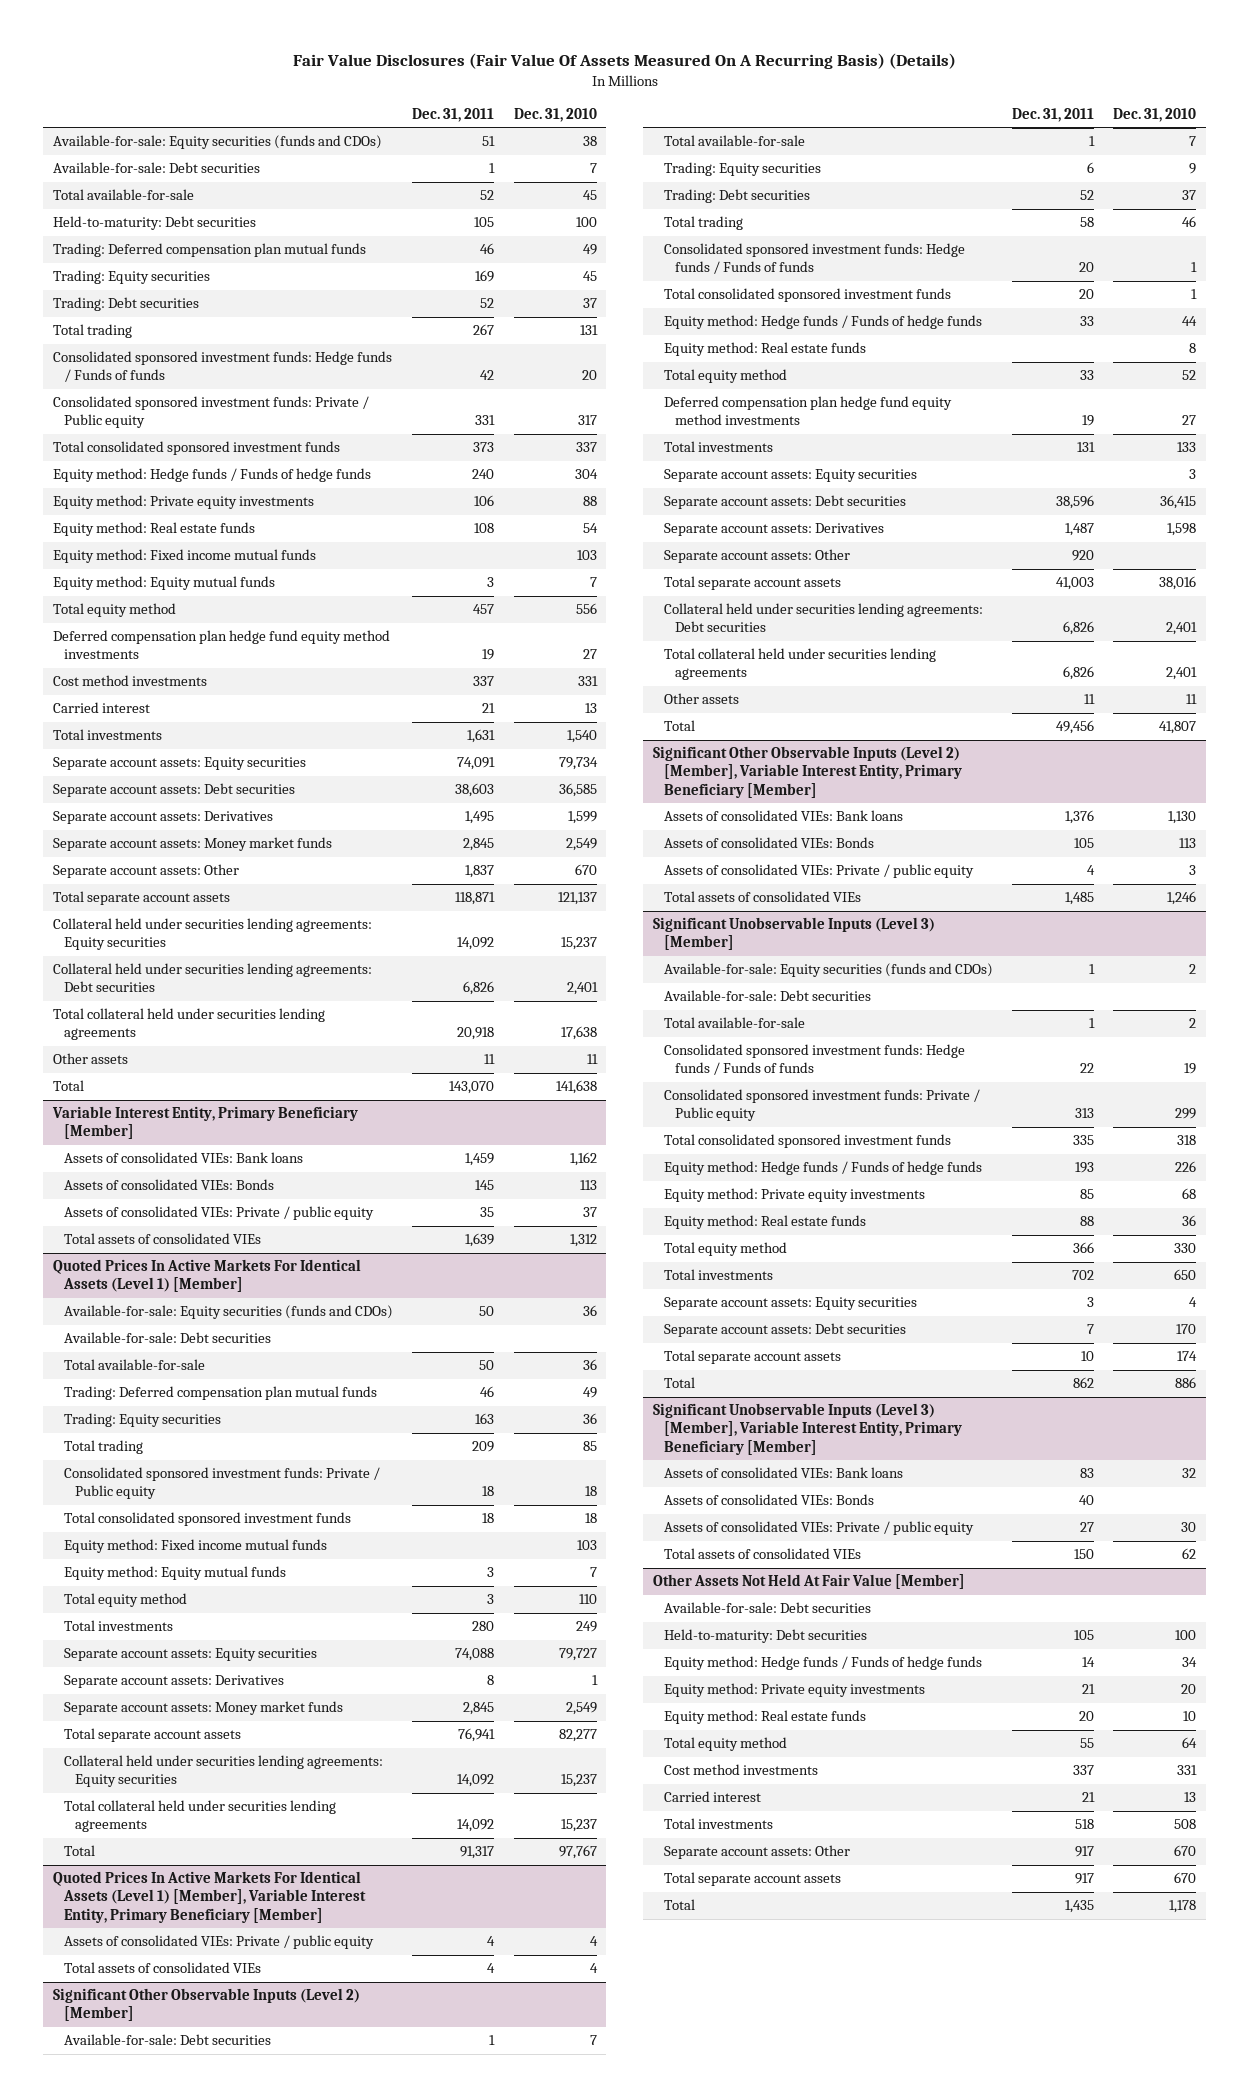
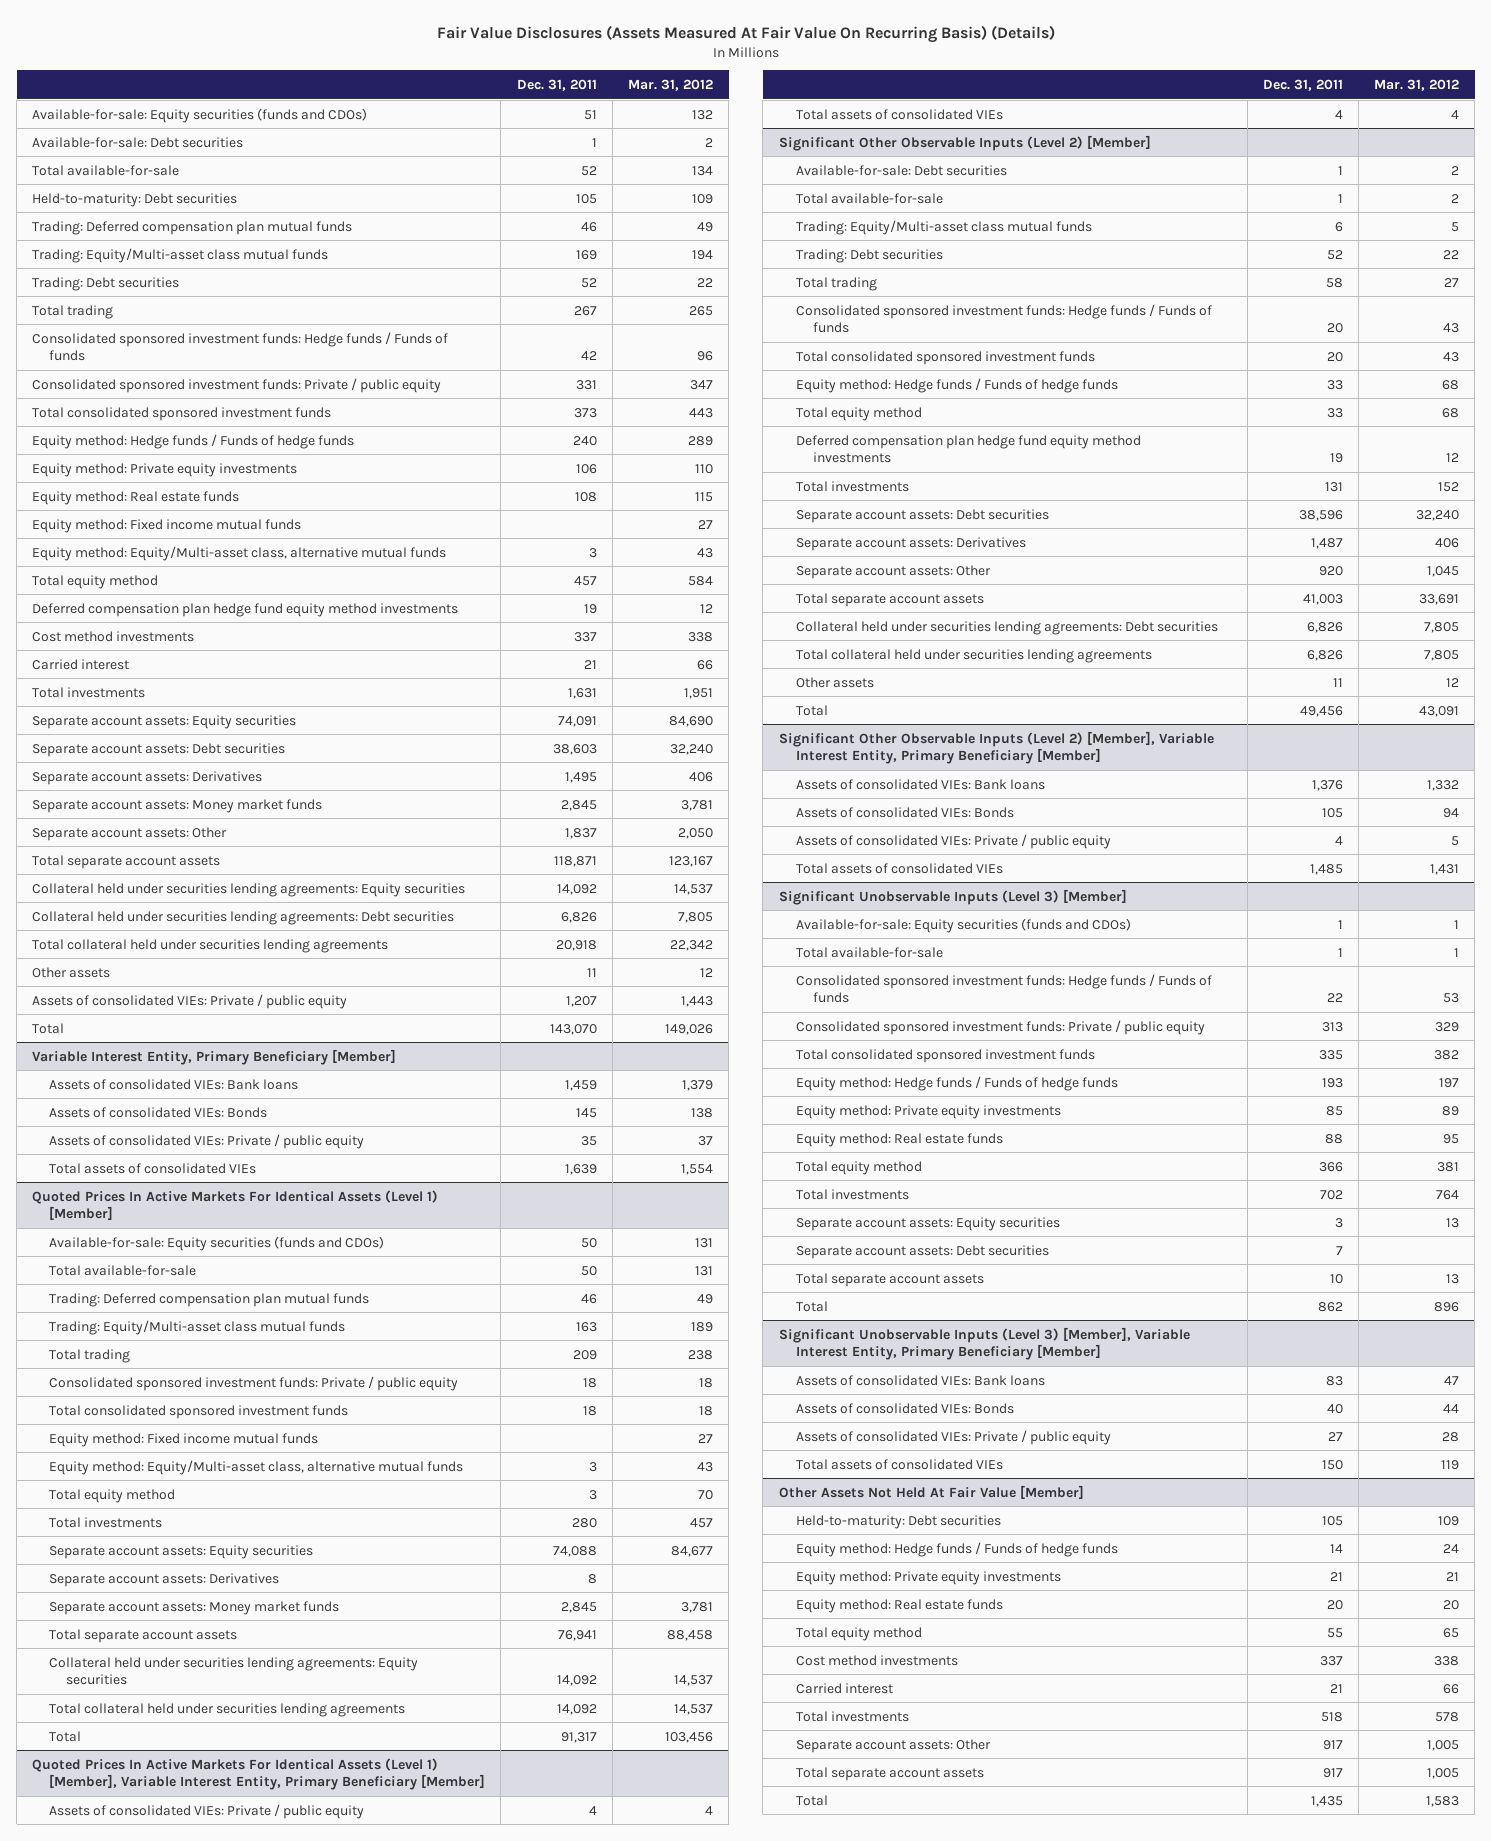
[292,53,956,70] Fair Value Disclosures (Fair Value Of Assets Measured On A Recurring Basis) (Details) -> [436,24,1055,43] Fair Value Disclosures (Assets Measured At Fair Value On Recurring Basis) (Details)
[513,108,597,123] Dec. 31, 2010 -> none
none -> [627,78,713,91] Mar. 31, 2012
[53,270,211,285] Trading: Equity securities -> [32,247,329,263] Trading: Equity/Multi-asset class mutual funds
[53,396,370,429] Consolidated sponsored investment funds: Private / Public equity -> [32,377,442,393] Consolidated sponsored investment funds: Private / public equity
[53,576,276,591] Equity method: Equity mutual funds -> [32,545,447,561] Equity method: Equity/Multi-asset class, alternative mutual funds
none -> [32,993,348,1009] Assets of consolidated VIEs: Private / public equity
[64,1332,272,1344] Available-for-sale: Debt securities -> none
[64,1413,222,1428] Trading: Equity securities -> [49,1319,346,1335] Trading: Equity/Multi-asset class mutual funds
[64,1467,381,1500] Consolidated sponsored investment funds: Private / Public equity -> [49,1375,459,1391] Consolidated sponsored investment funds: Private / public equity
[64,1566,287,1581] Equity method: Equity mutual funds -> [49,1459,464,1475] Equity method: Equity/Multi-asset class, alternative mutual funds
[663,162,821,177] Trading: Equity securities -> [795,219,1092,235] Trading: Equity/Multi-asset class mutual funds
[663,342,866,357] Equity method: Real estate funds -> none
[663,469,917,483] Separate account assets: Equity securities -> none
[663,990,871,1002] Available-for-sale: Debt securities -> none
[663,1089,980,1122] Consolidated sponsored investment funds: Private / Public equity -> [795,1019,1205,1035] Consolidated sponsored investment funds: Private / public equity
[663,1602,871,1614] Available-for-sale: Debt securities -> none

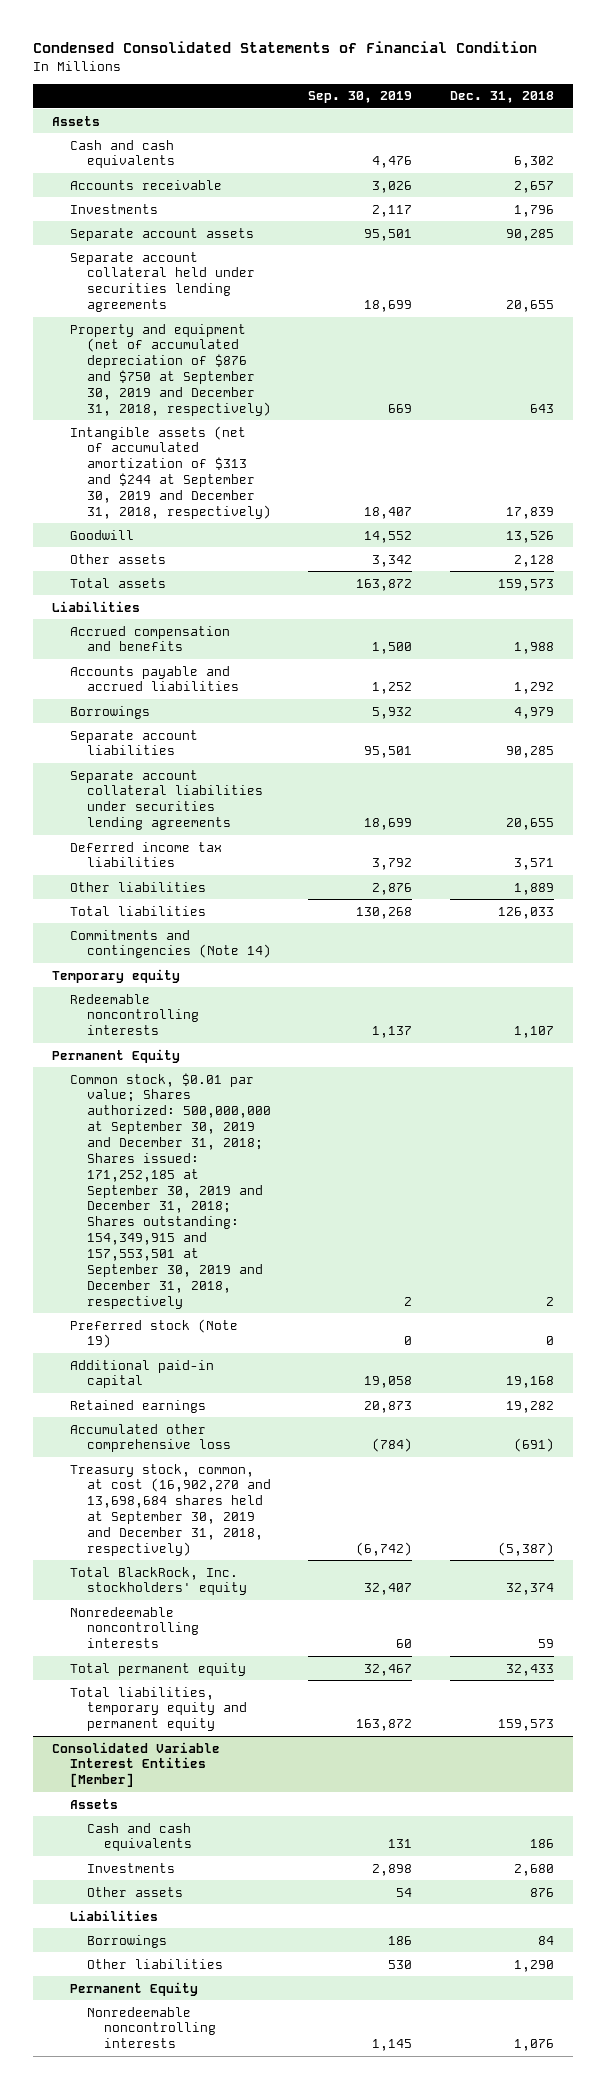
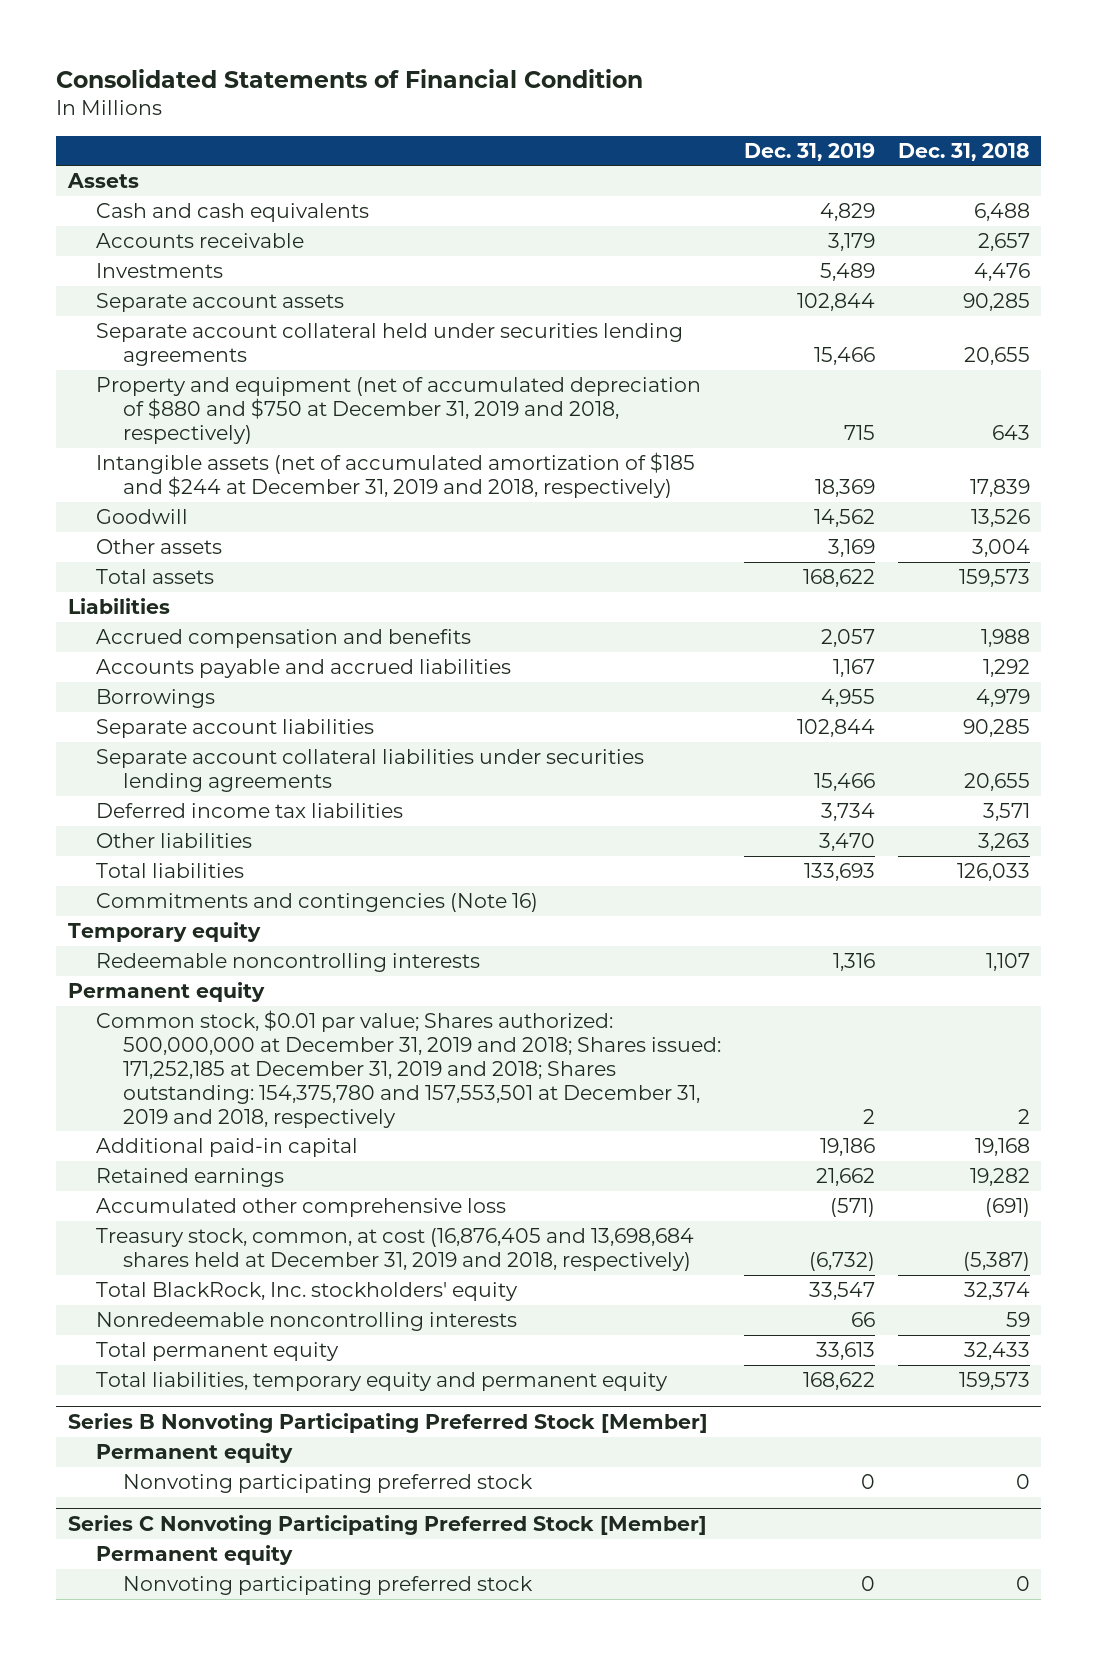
[33,41,538,54] Condensed Consolidated Statements of Financial Condition -> [56,68,644,88] Consolidated Statements of Financial Condition
[308,91,413,104] Sep. 30, 2019 -> none
none -> [744,142,876,161] Dec. 31, 2019
[514,156,555,169] 6,302 -> [974,202,1031,221] 6,488
[514,204,555,217] 1,796 -> [974,262,1031,281] 4,476
[69,323,271,416] Property and equipment (net of accumulated depreciation of $876 and $750 at September 30, 2019 and December 31, 2018, respectively) -> [95,376,701,444] Property and equipment (net of accumulated depreciation of $880 and $750 at December 31, 2019 and 2018, respectively)
[69,425,271,519] Intangible assets (net of accumulated amortization of $313 and $244 at September 30, 2019 and December 31, 2018, respectively) -> [95,451,695,498] Intangible assets (net of accumulated amortization of $185 and $244 at December 31, 2019 and 2018, respectively)
[514,554,555,567] 2,128 -> [972,538,1031,557] 3,004
[514,882,555,895] 1,889 -> [978,832,1031,851] 3,263
[69,929,271,959] Commitments and contingencies (Note 14) -> [95,892,538,912] Commitments and contingencies (Note 16)
[69,1318,238,1349] Preferred stock (Note 19) -> none
[52,1048,181,1063] Permanent Equity -> [67,981,265,1002] Permanent equity
[69,1072,271,1309] Common stock, $0.01 par value; Shares authorized: 500,000,000 at September 30, 2019 and December 31, 2018; Shares issued: 171,252,185 at September 30, 2019 and December 31, 2018; Shares outstanding: 154,349,915 and 157,553,501 at September 30, 2019 and December 31, 2018, respectively -> [95,1009,722,1128] Common stock, $0.01 par value; Shares authorized: 500,000,000 at December 31, 2019 and 2018; Shares issued: 171,252,185 at December 31, 2019 and 2018; Shares outstanding: 154,375,780 and 157,553,501 at December 31, 2019 and 2018, respectively
[69,1463,271,1556] Treasury stock, common, at cost (16,902,270 and 13,698,684 shares held at September 30, 2019 and December 31, 2018, respectively) -> [95,1227,694,1271] Treasury stock, common, at cost (16,876,405 and 13,698,684 shares held at December 31, 2019 and 2018, respectively)
[52,1741,221,1788] Consolidated Variable Interest Entities [Member] -> none
[69,1798,118,1809] Assets -> none
[86,1822,192,1852] Cash and cash equivalents -> none
[86,1862,175,1873] Investments -> none
[86,1886,183,1897] Other assets -> none
[69,1909,158,1921] Liabilities -> none
[86,1934,167,1948] Borrowings -> none
[86,1958,223,1969] Other liabilities -> none
[86,2006,216,2049] Nonredeemable noncontrolling interests -> none
none -> [67,1412,708,1433] Series B Nonvoting Participating Preferred Stock [Member]
[69,1981,198,1996] Permanent Equity -> [95,1442,293,1463] Permanent equity
none -> [123,1473,534,1493] Nonvoting participating preferred stock
none -> [67,1514,707,1535] Series C Nonvoting Participating Preferred Stock [Member]
none -> [95,1544,293,1565] Permanent equity
none -> [123,1575,534,1595] Nonvoting participating preferred stock

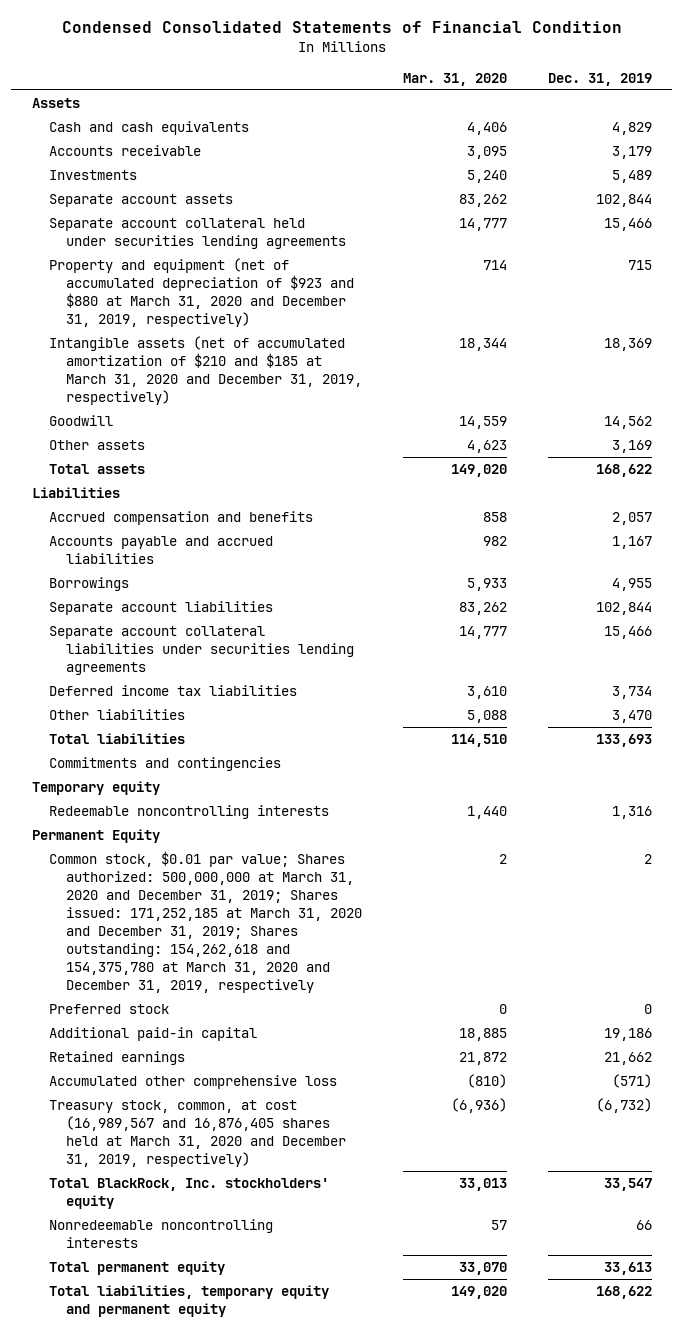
[56,68,644,88] Consolidated Statements of Financial Condition -> [61,20,622,33] Condensed Consolidated Statements of Financial Condition
[898,142,1031,161] Dec. 31, 2018 -> none
none -> [403,72,508,86] Mar. 31, 2020
[95,376,701,444] Property and equipment (net of accumulated depreciation of $880 and $750 at December 31, 2019 and 2018, respectively) -> [49,258,355,328] Property and equipment (net of accumulated depreciation of $923 and $880 at March 31, 2020 and December 31, 2019, respectively)
[95,451,695,498] Intangible assets (net of accumulated amortization of $185 and $244 at December 31, 2019 and 2018, respectively) -> [49,336,363,406] Intangible assets (net of accumulated amortization of $210 and $185 at March 31, 2020 and December 31, 2019, respectively)
[95,892,538,912] Commitments and contingencies (Note 16) -> [49,757,282,772] Commitments and contingencies
[67,981,265,1002] Permanent equity -> [31,829,160,844] Permanent Equity
[95,1009,722,1128] Common stock, $0.01 par value; Shares authorized: 500,000,000 at December 31, 2019 and 2018; Shares issued: 171,252,185 at December 31, 2019 and 2018; Shares outstanding: 154,375,780 and 157,553,501 at December 31, 2019 and 2018, respectively -> [49,851,363,994] Common stock, $0.01 par value; Shares authorized: 500,000,000 at March 31, 2020 and December 31, 2019; Shares issued: 171,252,185 at March 31, 2020 and December 31, 2019; Shares outstanding: 154,262,618 and 154,375,780 at March 31, 2020 and December 31, 2019, respectively
none -> [49,1004,170,1015] Preferred stock
[95,1227,694,1271] Treasury stock, common, at cost (16,876,405 and 13,698,684 shares held at December 31, 2019 and 2018, respectively) -> [49,1100,347,1168] Treasury stock, common, at cost (16,989,567 and 16,876,405 shares held at March 31, 2020 and December 31, 2019, respectively)
[67,1412,708,1433] Series B Nonvoting Participating Preferred Stock [Member] -> none
[95,1442,293,1463] Permanent equity -> none
[123,1473,534,1493] Nonvoting participating preferred stock -> none
[67,1514,707,1535] Series C Nonvoting Participating Preferred Stock [Member] -> none
[95,1544,293,1565] Permanent equity -> none
[123,1575,534,1595] Nonvoting participating preferred stock -> none

